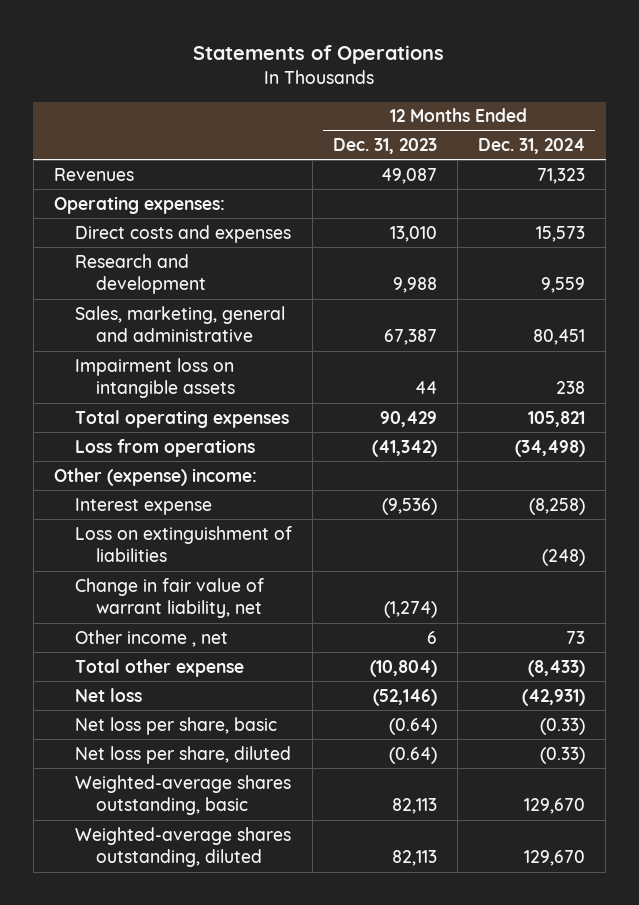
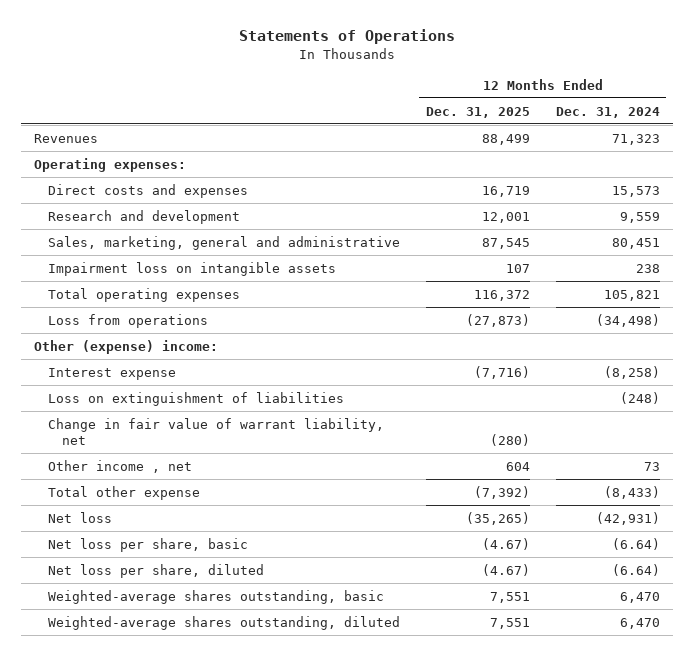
[332,138,437,155] Dec. 31, 2023 -> none
none -> [425,106,530,118] Dec. 31, 2025
[540,717,586,735] (0.33) -> [611,537,660,550] (6.64)
[540,746,586,764] (0.33) -> [611,563,660,576] (6.64)
[524,798,586,815] 129,670 -> [619,591,660,603] 6,470
[524,850,586,867] 129,670 -> [619,617,660,629] 6,470

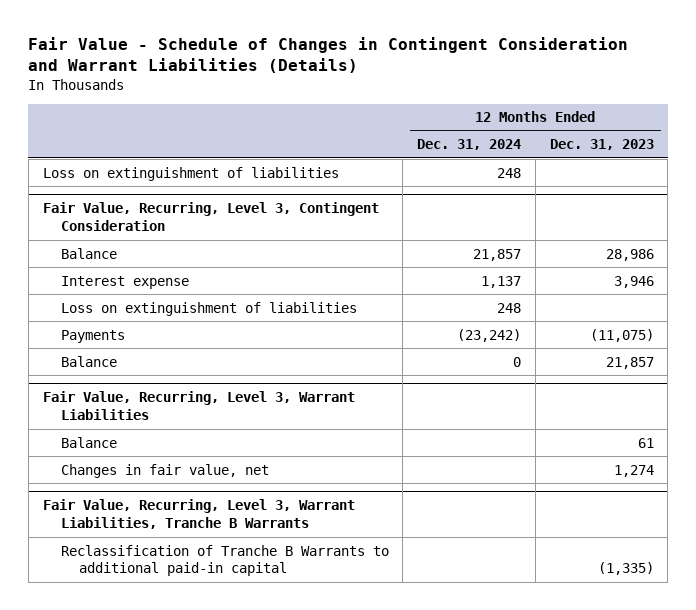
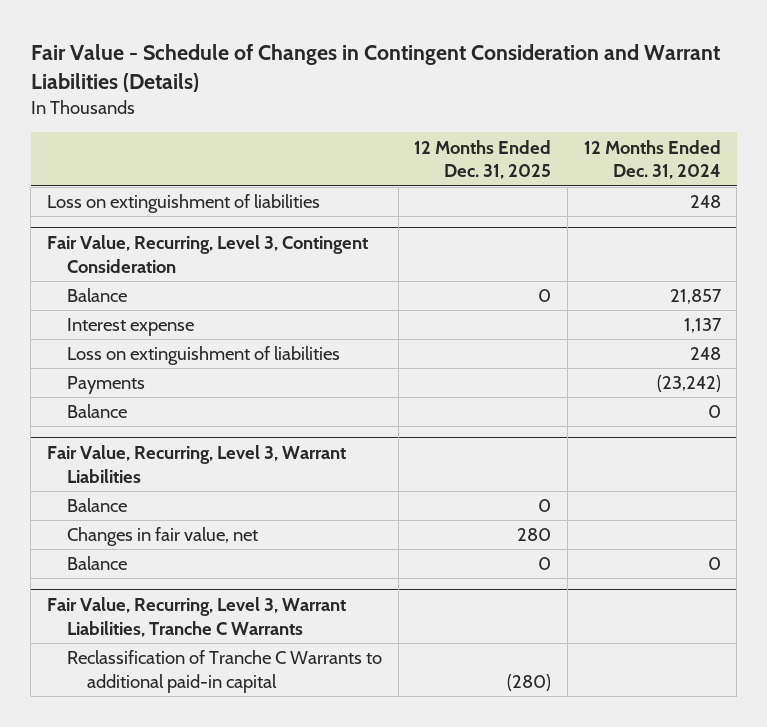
[549,139,654,151] Dec. 31, 2023 -> none
none -> [414,139,552,180] 12 Months Ended Dec. 31, 2025
none -> [66,556,127,571] Balance
[42,499,355,529] Fair Value, Recurring, Level 3, Warrant Liabilities, Tranche B Warrants -> [46,597,346,637] Fair Value, Recurring, Level 3, Warrant Liabilities, Tranche C Warrants
[60,544,389,577] Reclassification of Tranche B Warrants to additional paid-in capital -> [66,650,382,693] Reclassification of Tranche C Warrants to additional paid-in capital

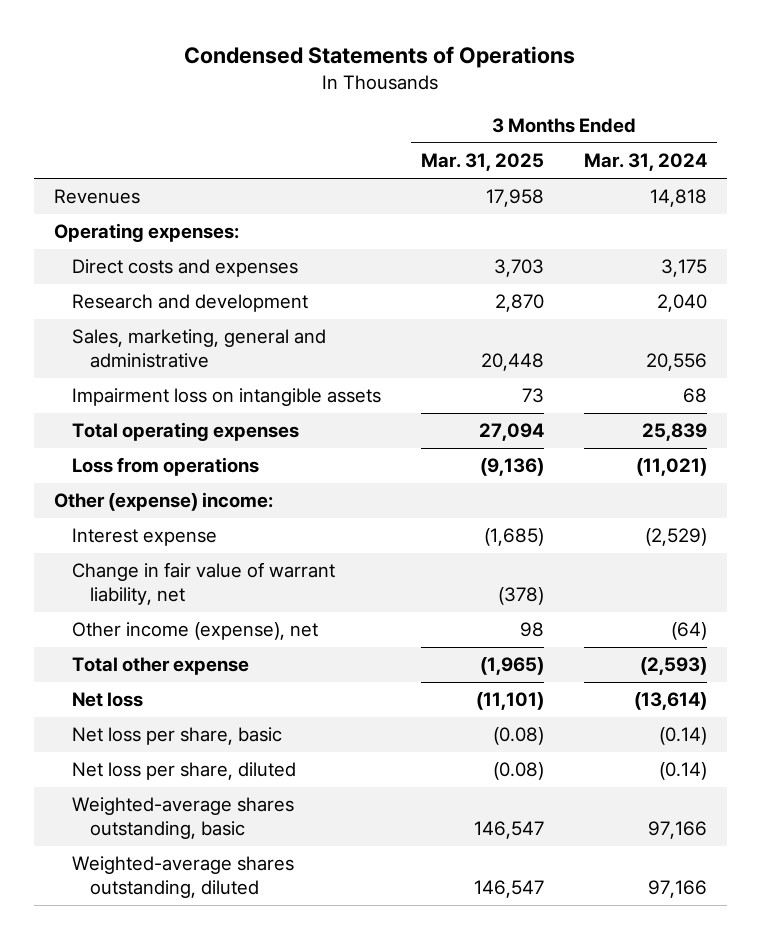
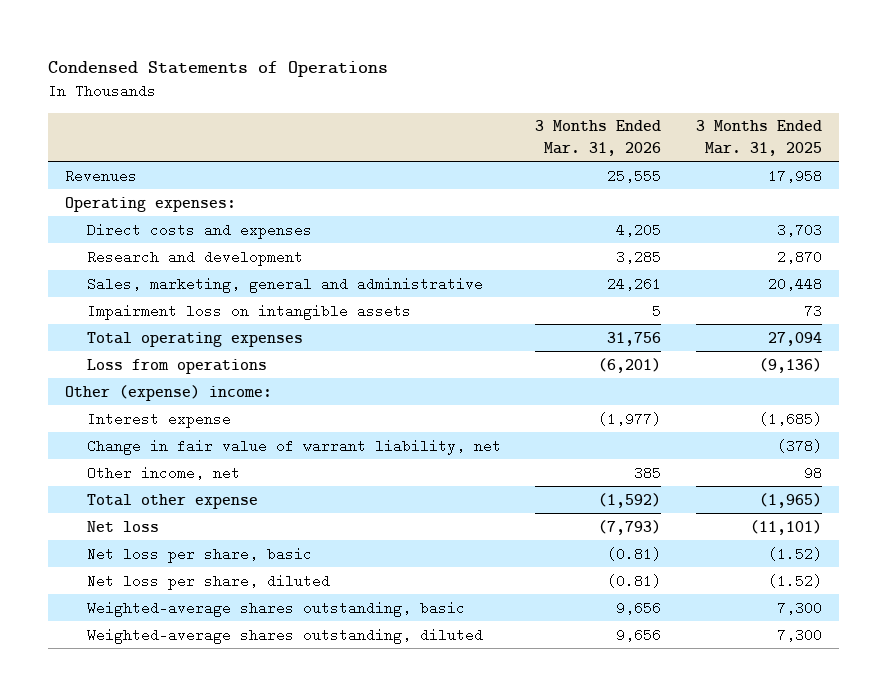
[584,153,708,172] Mar. 31, 2024 -> none
none -> [535,120,662,156] 3 Months Ended Mar. 31, 2026
[71,622,318,641] Other income (expense), net -> [86,465,240,480] Other income, net
[492,727,544,746] (0.08) -> [767,546,822,561] (1.52)
[492,762,544,781] (0.08) -> [767,573,822,588] (1.52)
[473,820,544,839] 146,547 -> [776,600,822,615] 7,300
[473,879,544,898] 146,547 -> [776,627,822,642] 7,300

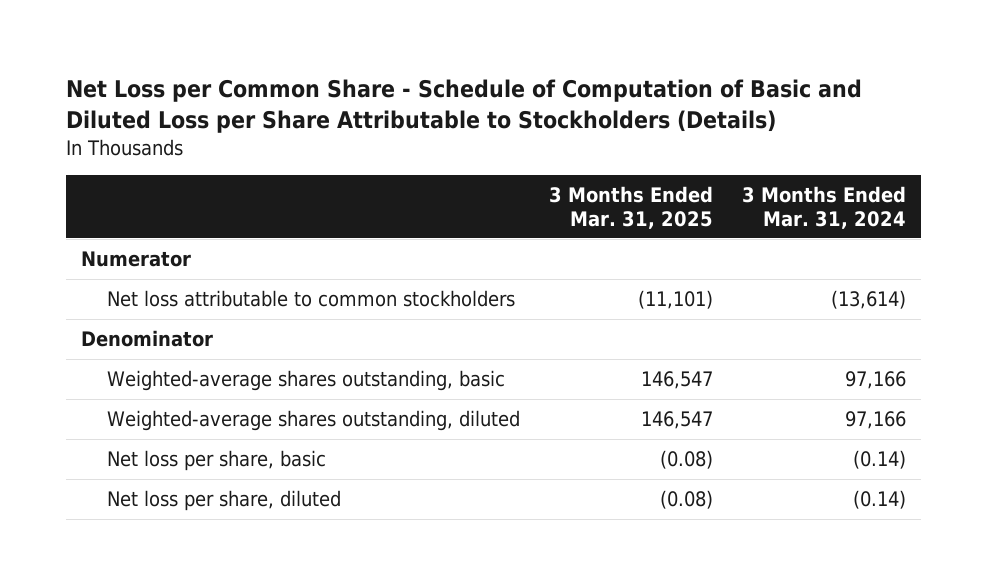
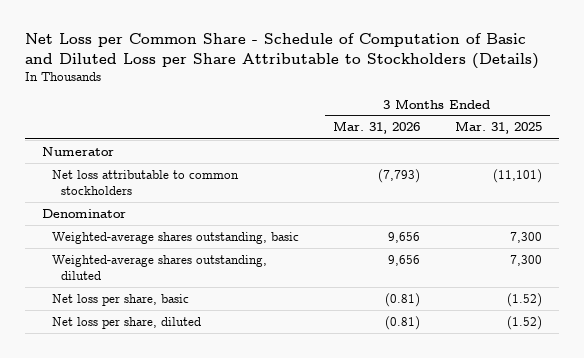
[742,185,907,229] 3 Months Ended Mar. 31, 2024 -> none
none -> [333,121,421,135] Mar. 31, 2026
[640,371,713,390] 146,547 -> [509,231,542,243] 7,300
[640,411,713,430] 146,547 -> [509,254,542,266] 7,300
[659,450,713,470] (0.08) -> [506,292,542,307] (1.52)
[659,490,713,510] (0.08) -> [506,315,542,330] (1.52)

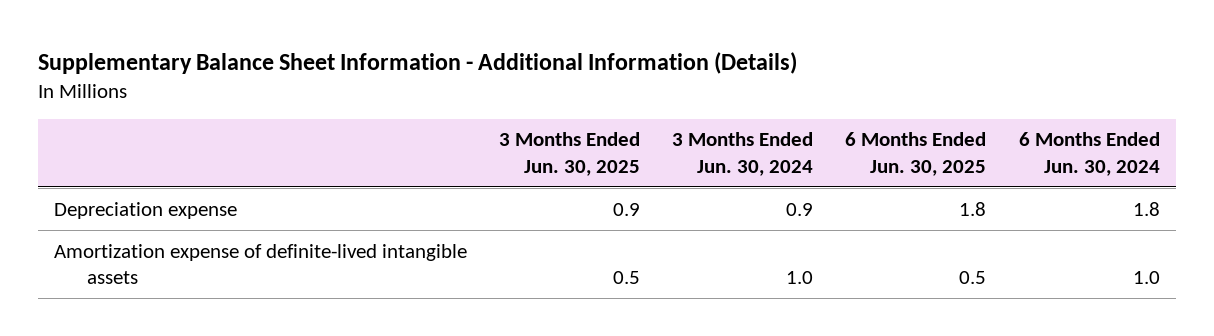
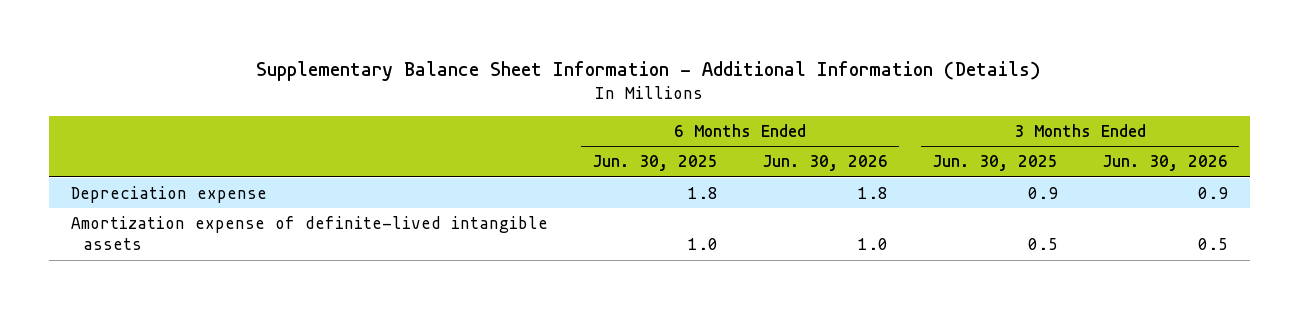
[672,132,814,176] 3 Months Ended Jun. 30, 2024 -> none
[1018,132,1160,176] 6 Months Ended Jun. 30, 2024 -> none
none -> [761,155,888,172] Jun. 30, 2026
none -> [1101,155,1228,172] Jun. 30, 2026
[959,270,987,284] 0.5 -> [687,238,718,251] 1.0

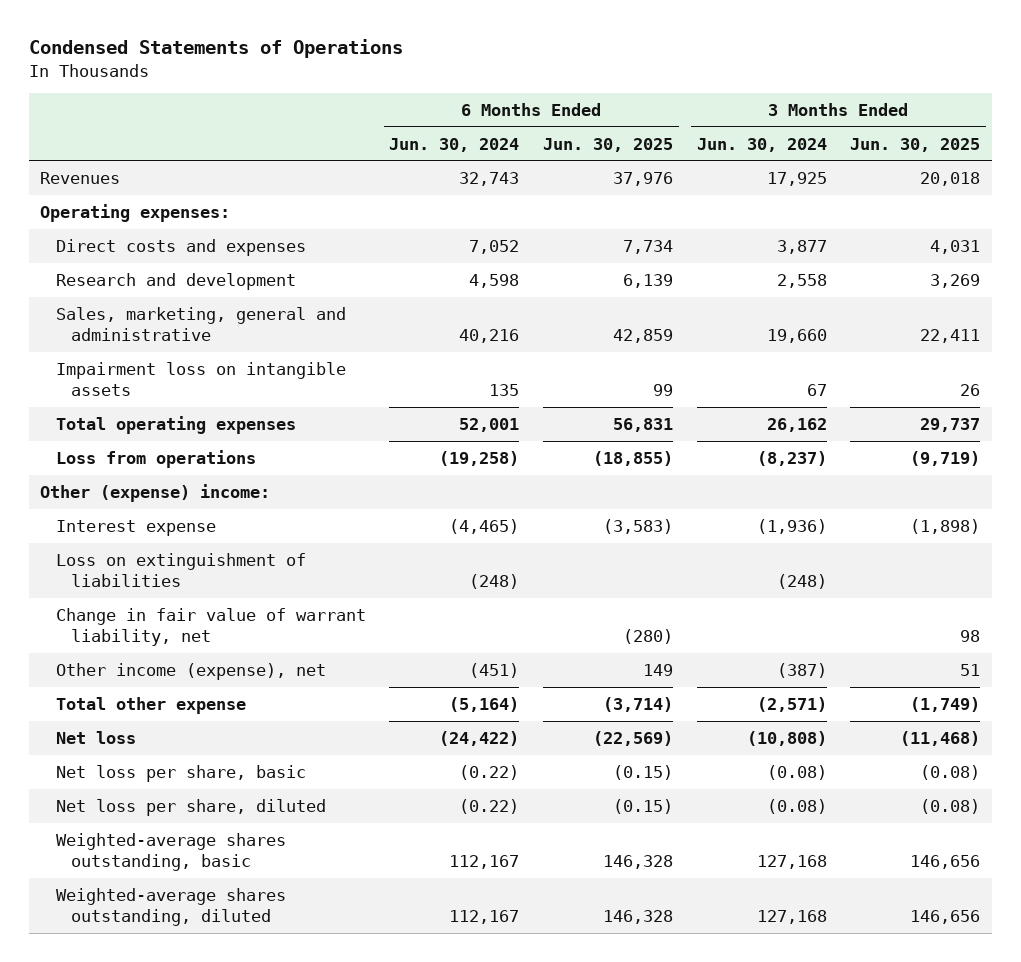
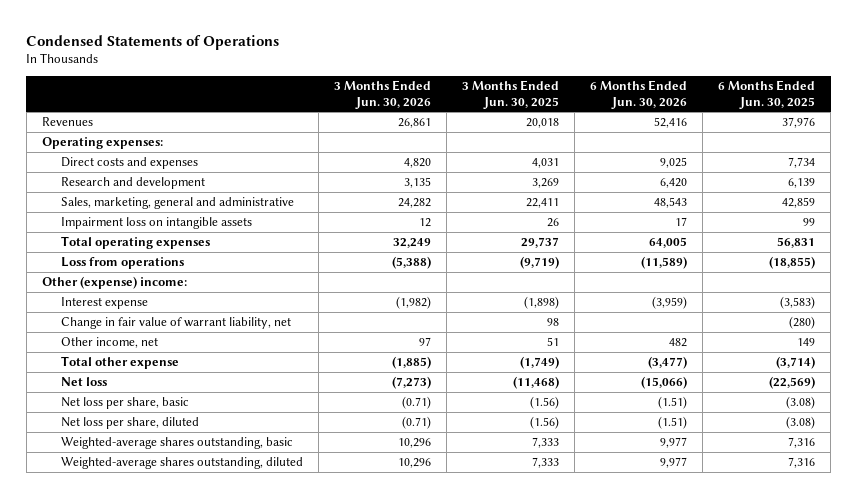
[389,137,520,152] Jun. 30, 2024 -> none
[696,137,827,152] Jun. 30, 2024 -> none
none -> [334,80,432,109] 3 Months Ended Jun. 30, 2026
none -> [590,80,688,109] 6 Months Ended Jun. 30, 2026
[55,552,306,588] Loss on extinguishment of liabilities -> none
[55,662,326,680] Other income (expense), net -> [61,336,159,348] Other income, net
[613,764,674,780] (0.15) -> [786,395,816,409] (3.08)
[920,764,981,780] (0.08) -> [530,395,560,409] (1.56)
[613,798,674,814] (0.15) -> [786,415,816,429] (3.08)
[920,798,981,814] (0.08) -> [530,415,560,429] (1.56)
[603,855,674,870] 146,328 -> [788,436,816,448] 7,316
[910,855,981,870] 146,656 -> [532,436,560,448] 7,333
[603,910,674,925] 146,328 -> [788,456,816,468] 7,316
[910,910,981,925] 146,656 -> [532,456,560,468] 7,333

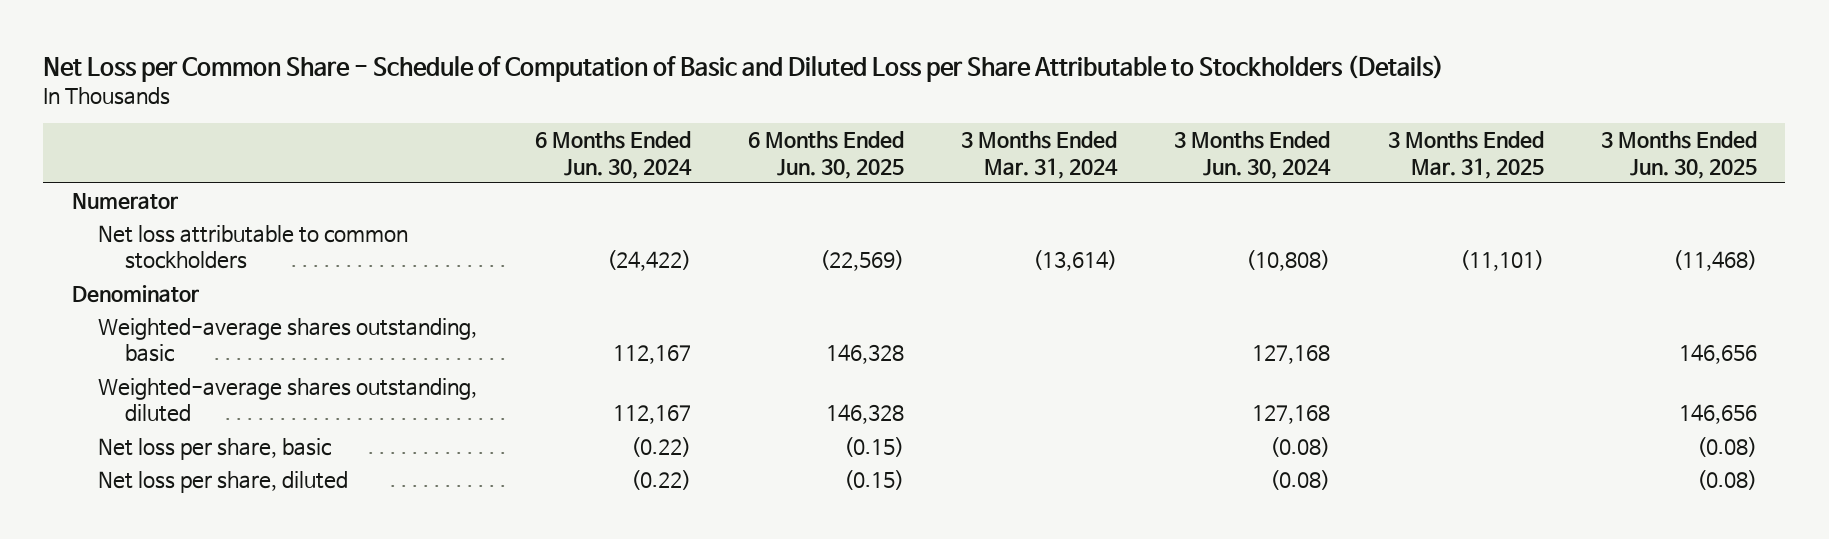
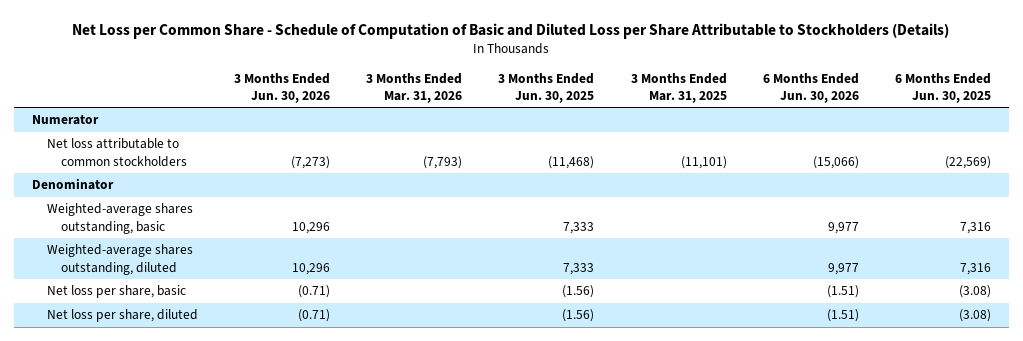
[534,131,692,179] 6 Months Ended Jun. 30, 2024 -> none
[961,131,1119,179] 3 Months Ended Mar. 31, 2024 -> none
[1174,131,1332,179] 3 Months Ended Jun. 30, 2024 -> none
none -> [233,72,330,103] 3 Months Ended Jun. 30, 2026
none -> [366,72,463,103] 3 Months Ended Mar. 31, 2026
none -> [762,72,859,103] 6 Months Ended Jun. 30, 2026
[825,344,904,365] 146,328 -> [959,221,991,234] 7,316
[1678,344,1757,365] 146,656 -> [563,221,595,234] 7,333
[825,404,904,425] 146,328 -> [959,262,991,275] 7,316
[1678,404,1757,425] 146,656 -> [563,262,595,275] 7,333
[843,437,904,458] (0.15) -> [958,285,991,299] (3.08)
[1696,437,1757,458] (0.08) -> [562,285,595,299] (1.56)
[843,470,904,491] (0.15) -> [958,309,991,323] (3.08)
[1696,470,1757,491] (0.08) -> [562,309,595,323] (1.56)

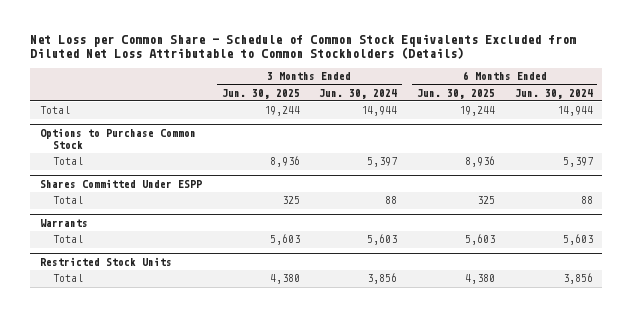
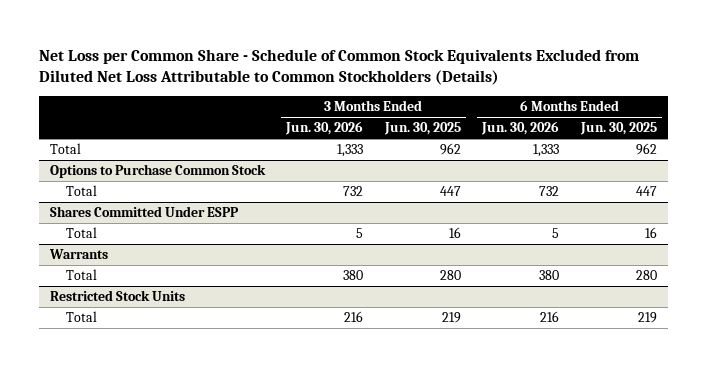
[319,88,398,99] Jun. 30, 2024 -> none
[514,88,593,99] Jun. 30, 2024 -> none
none -> [285,121,364,136] Jun. 30, 2026
none -> [481,121,560,136] Jun. 30, 2026
[263,106,300,117] 19,244 -> [439,143,461,156] 962
[458,106,495,117] 19,244 -> [635,143,657,156] 962
[269,156,300,168] 8,936 -> [439,186,461,197] 447
[464,156,495,168] 8,936 -> [635,186,657,197] 447
[281,196,300,205] 325 -> [448,227,461,239] 16
[476,196,495,205] 325 -> [644,227,657,239] 16
[269,234,300,246] 5,603 -> [439,270,461,281] 280
[464,234,495,246] 5,603 -> [635,270,657,281] 280
[269,274,300,285] 4,380 -> [441,312,461,324] 219
[464,274,495,285] 4,380 -> [637,312,657,324] 219

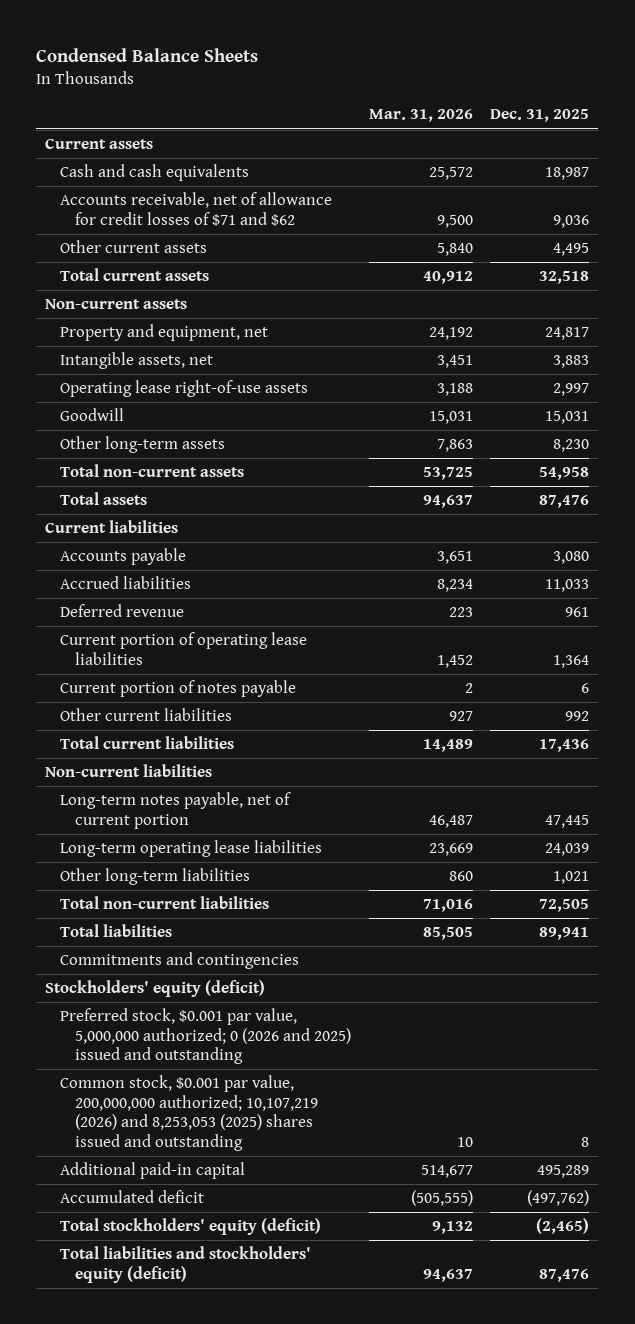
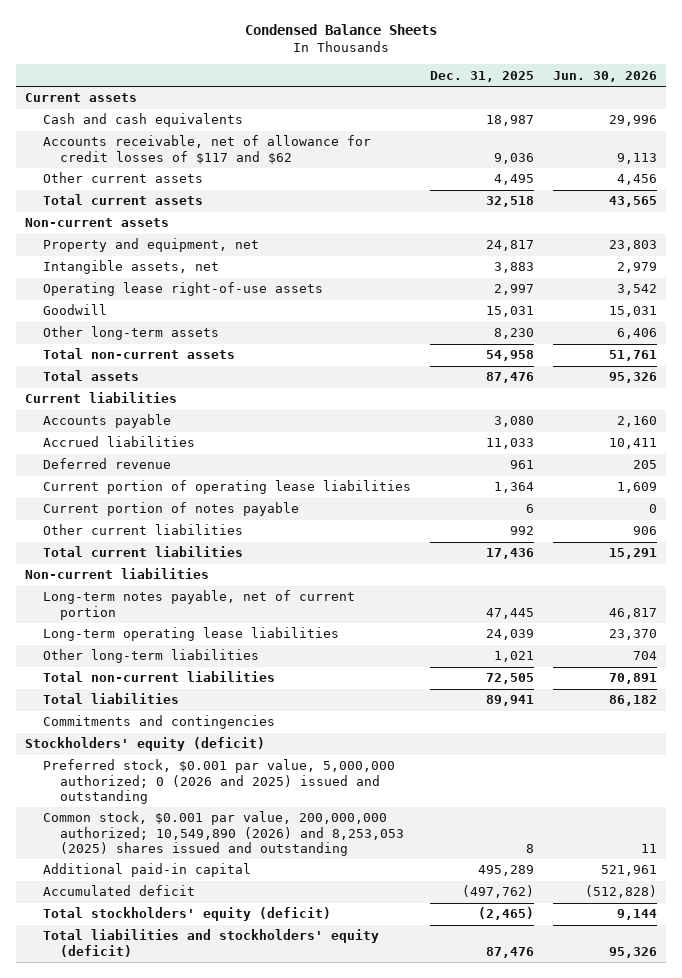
[368,109,473,123] Mar. 31, 2026 -> none
none -> [552,70,657,82] Jun. 30, 2026
[60,192,333,226] Accounts receivable, net of allowance for credit losses of $71 and $62 -> [42,135,371,164] Accounts receivable, net of allowance for credit losses of $117 and $62
[60,1075,318,1151] Common stock, $0.001 par value, 200,000,000 authorized; 10,107,219 (2026) and 8,253,053 (2025) shares issued and outstanding -> [42,811,404,856] Common stock, $0.001 par value, 200,000,000 authorized; 10,549,890 (2026) and 8,253,053 (2025) shares issued and outstanding

